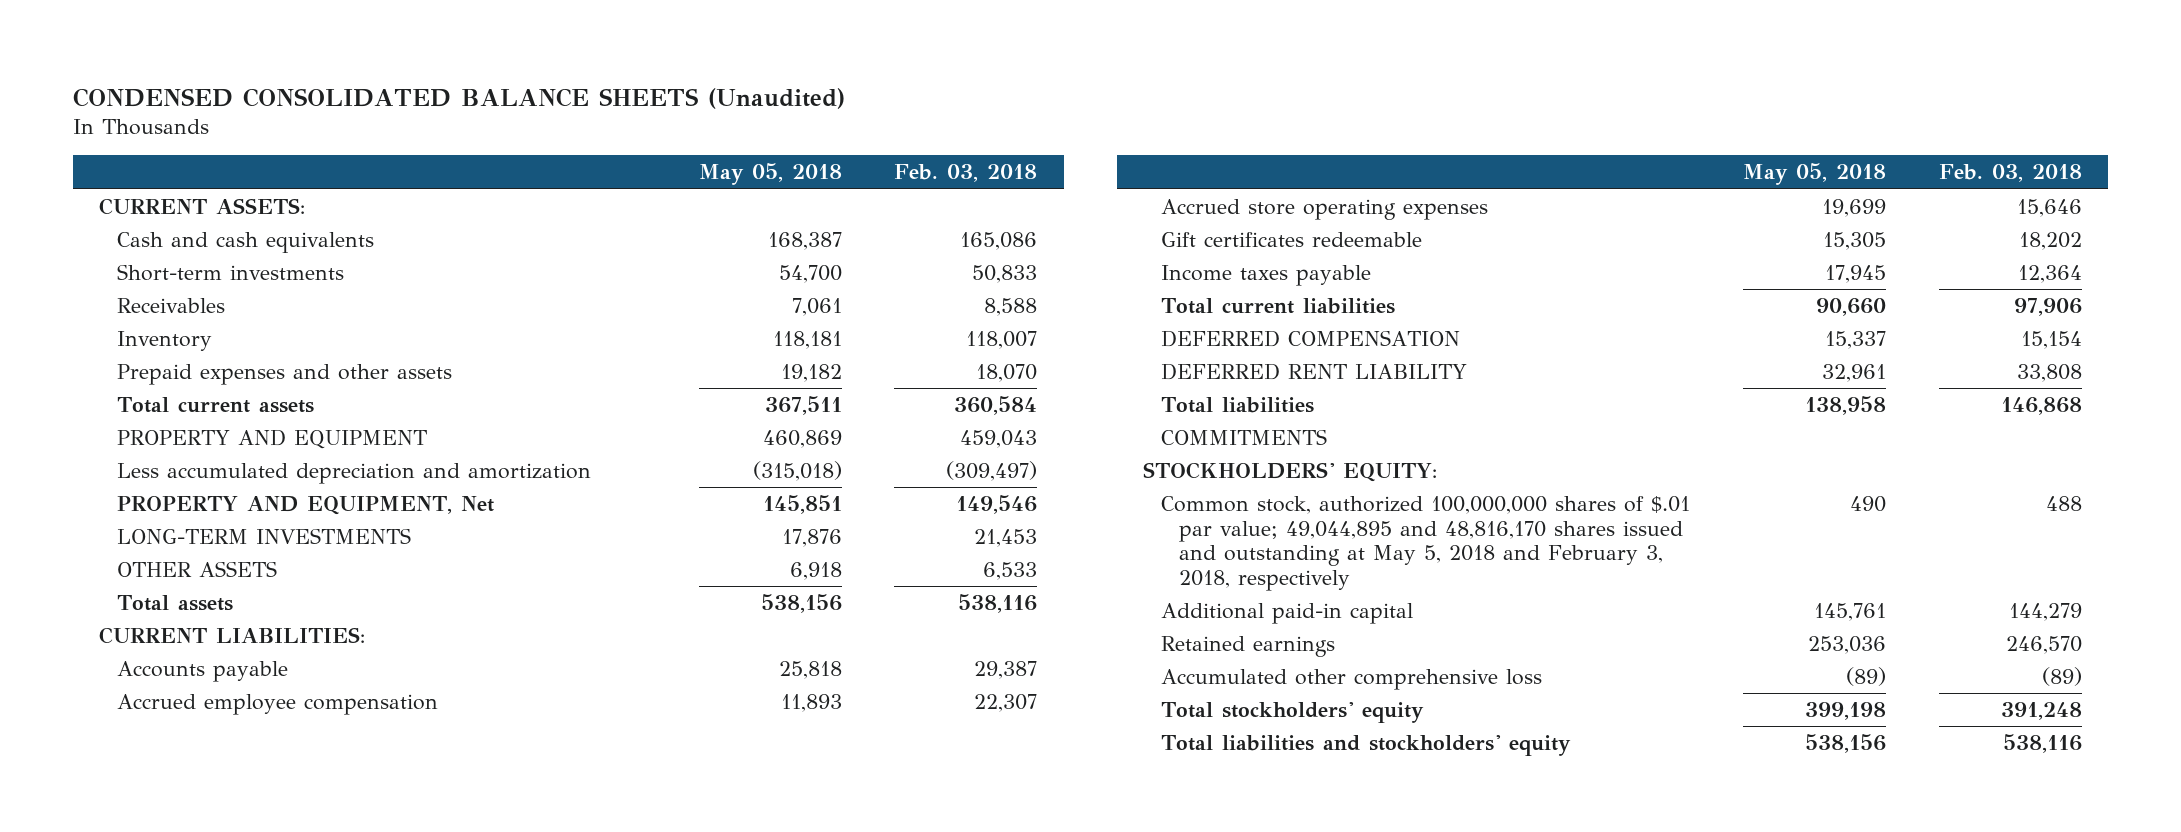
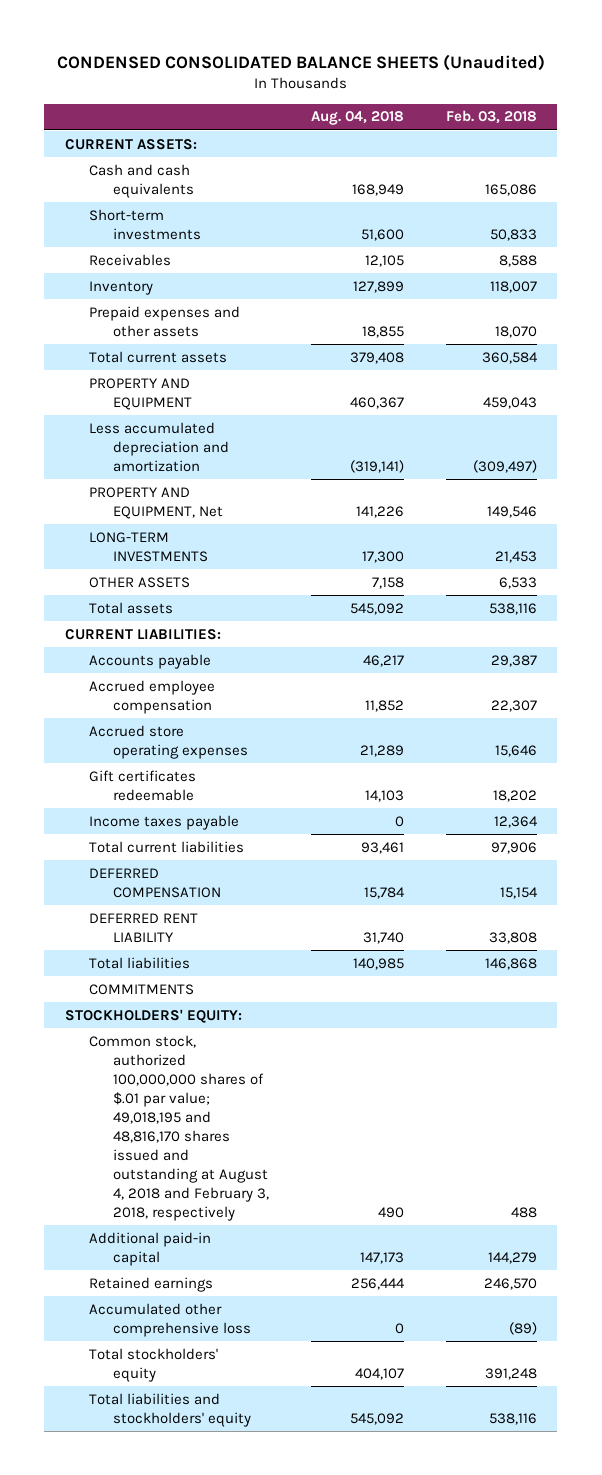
[698,163,842,186] May 05, 2018 -> none
none -> [310,111,404,126] Aug. 04, 2018
[1161,495,1691,591] Common stock, authorized 100,000,000 shares of $.01 par value; 49,044,895 and 48,816,170 shares issued and outstanding at May 5, 2018 and February 3, 2018, respectively -> [89,1034,270,1221] Common stock, authorized 100,000,000 shares of $.01 par value; 49,018,195 and 48,816,170 shares issued and outstanding at August 4, 2018 and February 3, 2018, respectively

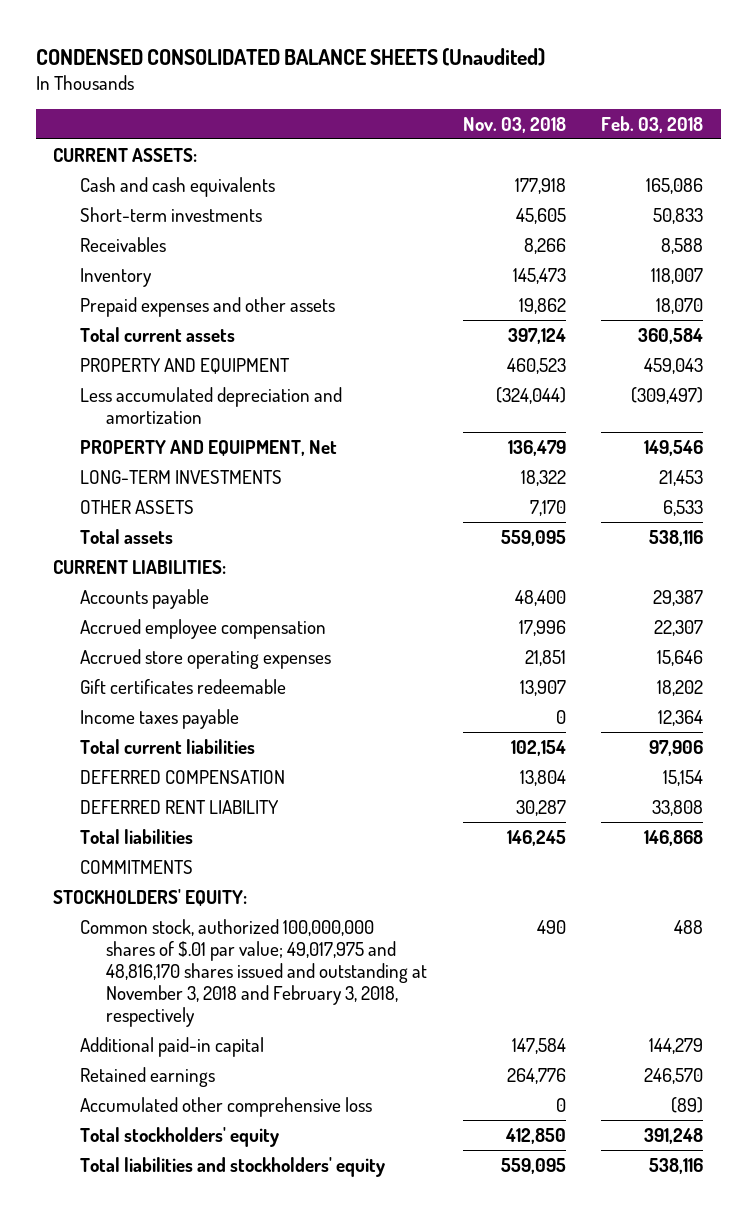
[310,111,404,126] Aug. 04, 2018 -> none
none -> [462,116,566,133] Nov. 03, 2018
[89,1034,270,1221] Common stock, authorized 100,000,000 shares of $.01 par value; 49,018,195 and 48,816,170 shares issued and outstanding at August 4, 2018 and February 3, 2018, respectively -> [79,918,428,1027] Common stock, authorized 100,000,000 shares of $.01 par value; 49,017,975 and 48,816,170 shares issued and outstanding at November 3, 2018 and February 3, 2018, respectively

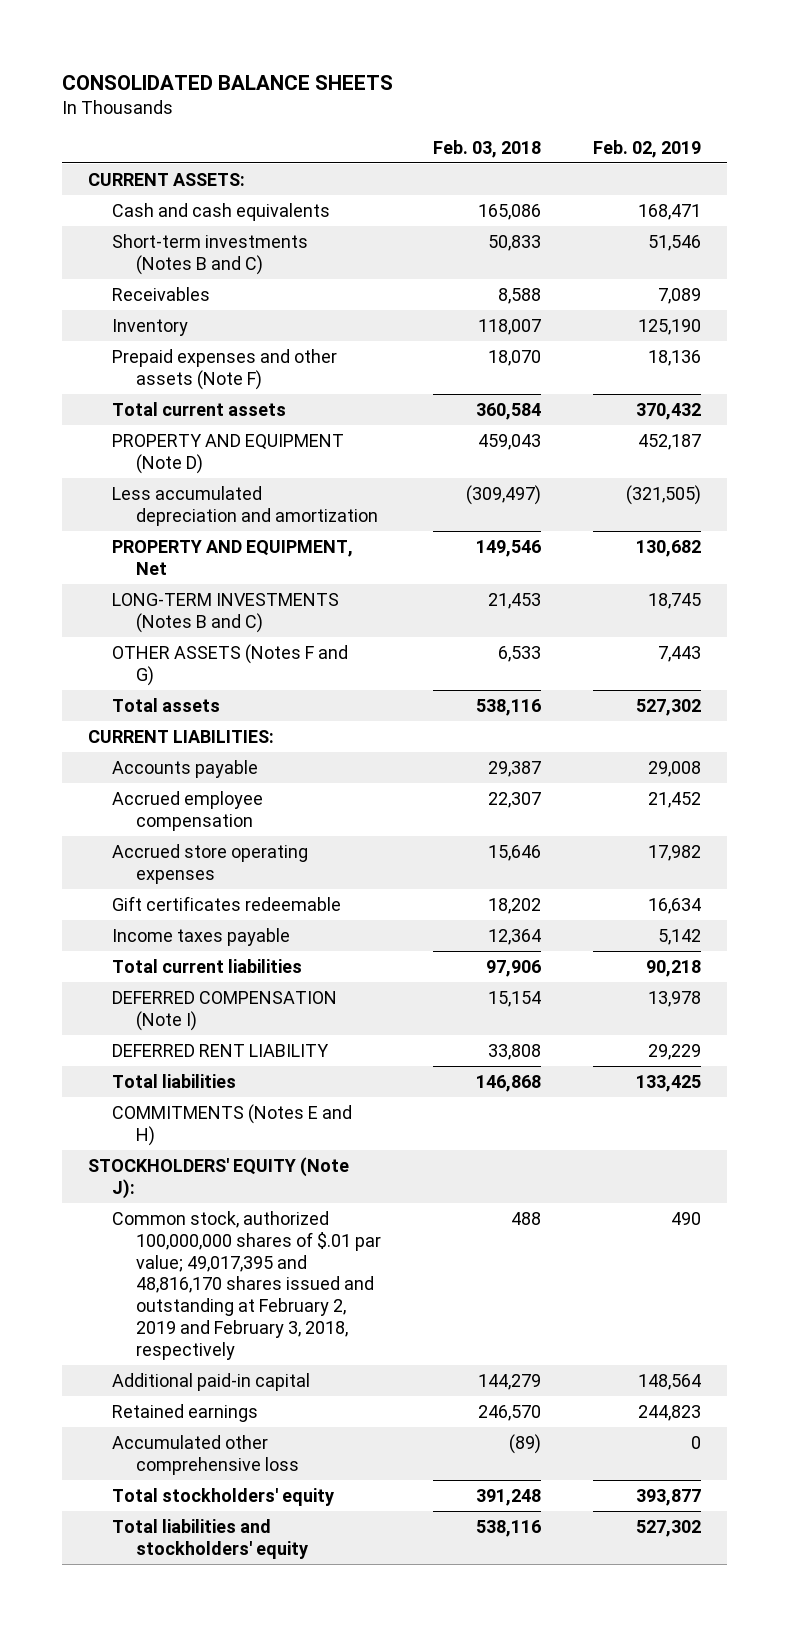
[35,47,545,66] CONDENSED CONSOLIDATED BALANCE SHEETS (Unaudited) -> [61,74,393,90] CONSOLIDATED BALANCE SHEETS
[462,116,566,133] Nov. 03, 2018 -> none
none -> [592,139,701,158] Feb. 02, 2019
[79,206,262,222] Short-term investments -> [111,233,308,275] Short-term investments (Notes B and C)
[79,296,335,317] Prepaid expenses and other assets -> [111,348,337,390] Prepaid expenses and other assets (Note F)
[79,357,290,374] PROPERTY AND EQUIPMENT -> [111,433,344,474] PROPERTY AND EQUIPMENT (Note D)
[79,469,282,484] LONG-TERM INVESTMENTS -> [111,592,339,633] LONG-TERM INVESTMENTS (Notes B and C)
[79,499,194,514] OTHER ASSETS -> [111,643,348,686] OTHER ASSETS (Notes F and G)
[79,769,285,784] DEFERRED COMPENSATION -> [111,990,337,1031] DEFERRED COMPENSATION (Note I)
[79,859,193,874] COMMITMENTS -> [111,1103,352,1146] COMMITMENTS (Notes E and H)
[53,888,248,906] STOCKHOLDERS' EQUITY: -> [87,1156,349,1199] STOCKHOLDERS' EQUITY (Note J):
[79,918,428,1027] Common stock, authorized 100,000,000 shares of $.01 par value; 49,017,975 and 48,816,170 shares issued and outstanding at November 3, 2018 and February 3, 2018, respectively -> [111,1210,381,1360] Common stock, authorized 100,000,000 shares of $.01 par value; 49,017,395 and 48,816,170 shares issued and outstanding at February 2, 2019 and February 3, 2018, respectively

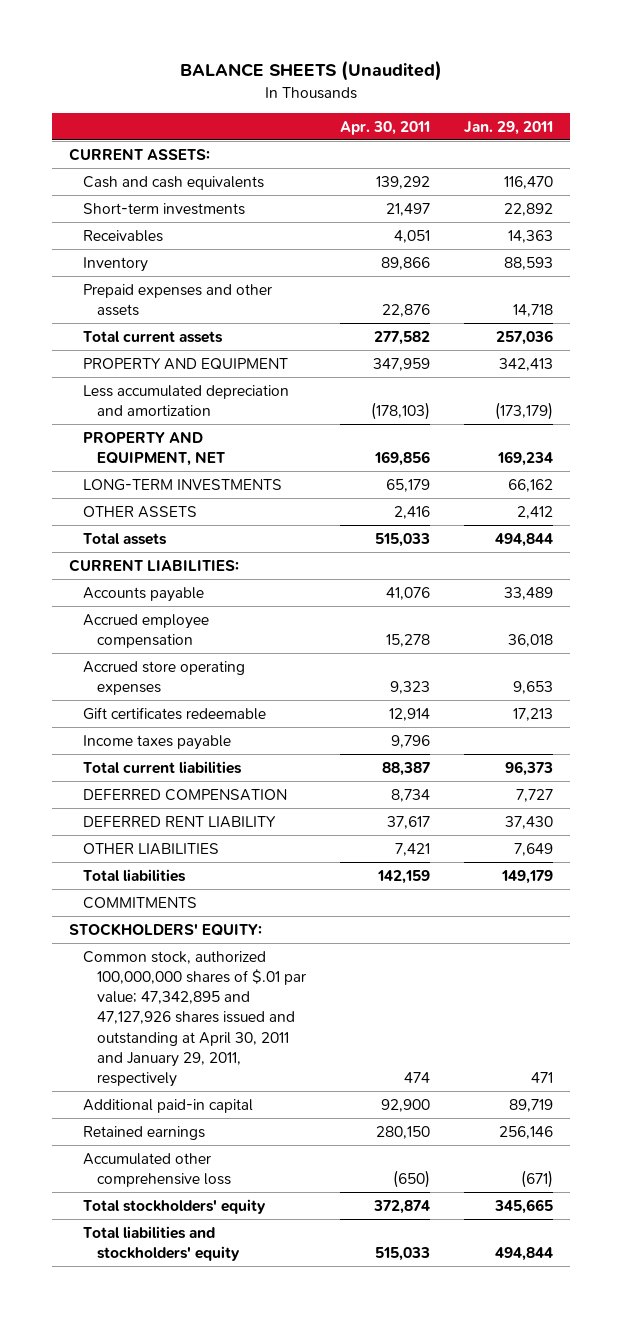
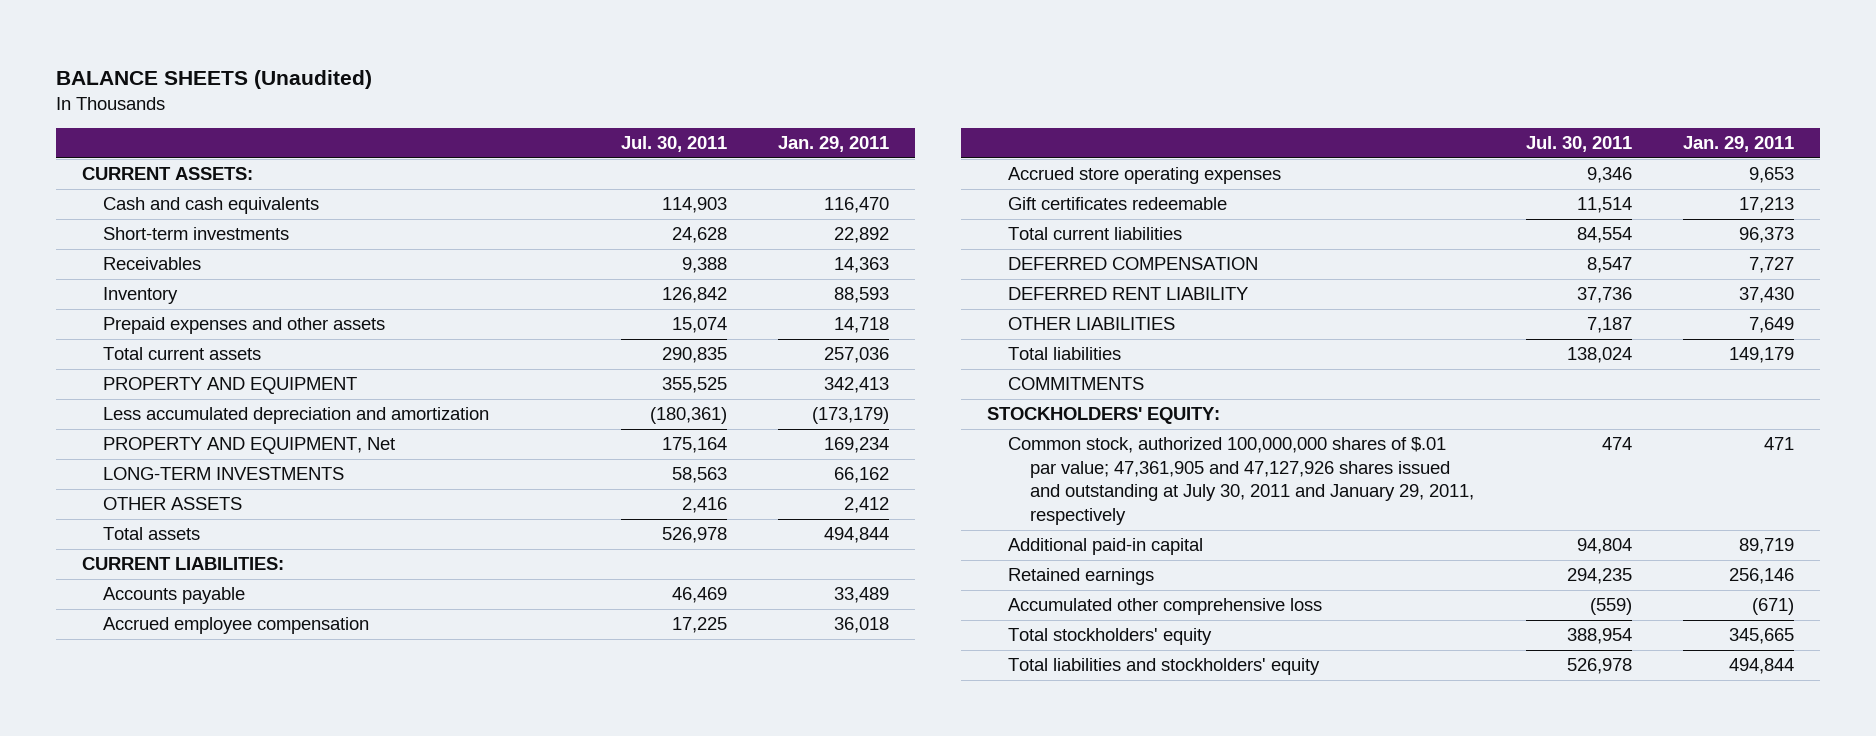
[340,120,431,135] Apr. 30, 2011 -> none
none -> [620,136,727,153] Jul. 30, 2011
[83,431,226,466] PROPERTY AND EQUIPMENT, NET -> [103,437,396,455] PROPERTY AND EQUIPMENT, Net
[83,734,232,750] Income taxes payable -> none
[83,950,307,1088] Common stock, authorized 100,000,000 shares of $.01 par value; 47,342,895 and 47,127,926 shares issued and outstanding at April 30, 2011 and January 29, 2011, respectively -> [1008,437,1474,526] Common stock, authorized 100,000,000 shares of $.01 par value; 47,361,905 and 47,127,926 shares issued and outstanding at July 30, 2011 and January 29, 2011, respectively

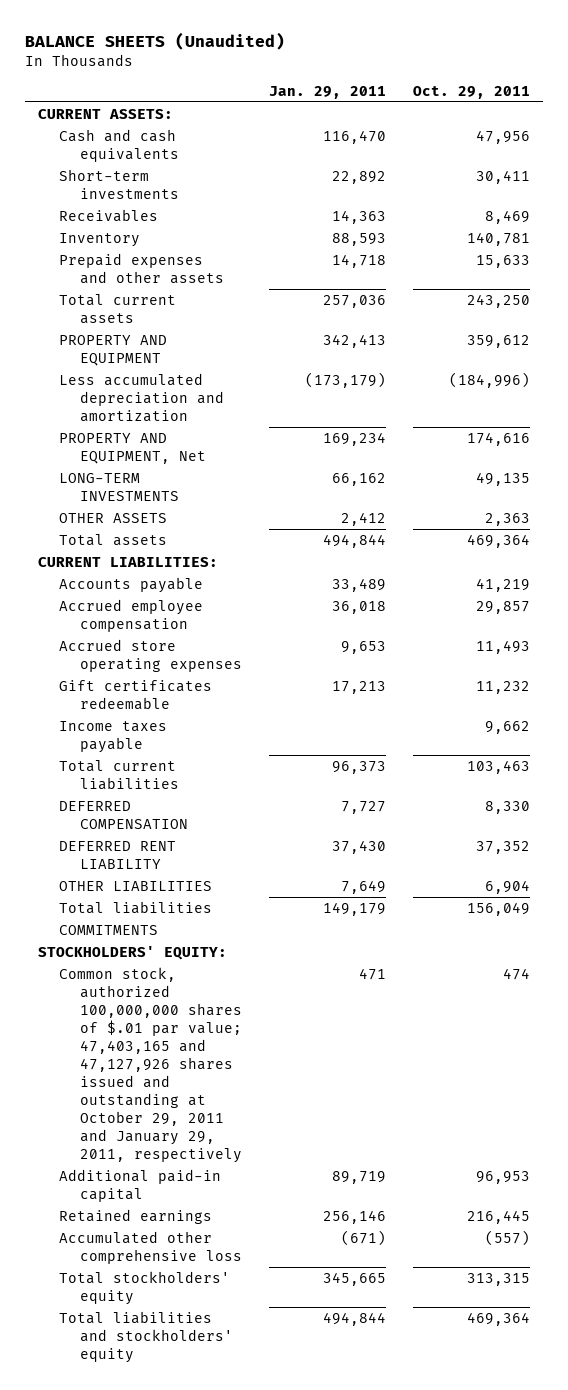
[620,136,727,153] Jul. 30, 2011 -> none
none -> [412,85,530,99] Oct. 29, 2011
none -> [59,720,168,753] Income taxes payable
[1008,437,1474,526] Common stock, authorized 100,000,000 shares of $.01 par value; 47,361,905 and 47,127,926 shares issued and outstanding at July 30, 2011 and January 29, 2011, respectively -> [59,966,243,1164] Common stock, authorized 100,000,000 shares of $.01 par value; 47,403,165 and 47,127,926 shares issued and outstanding at October 29, 2011 and January 29, 2011, respectively

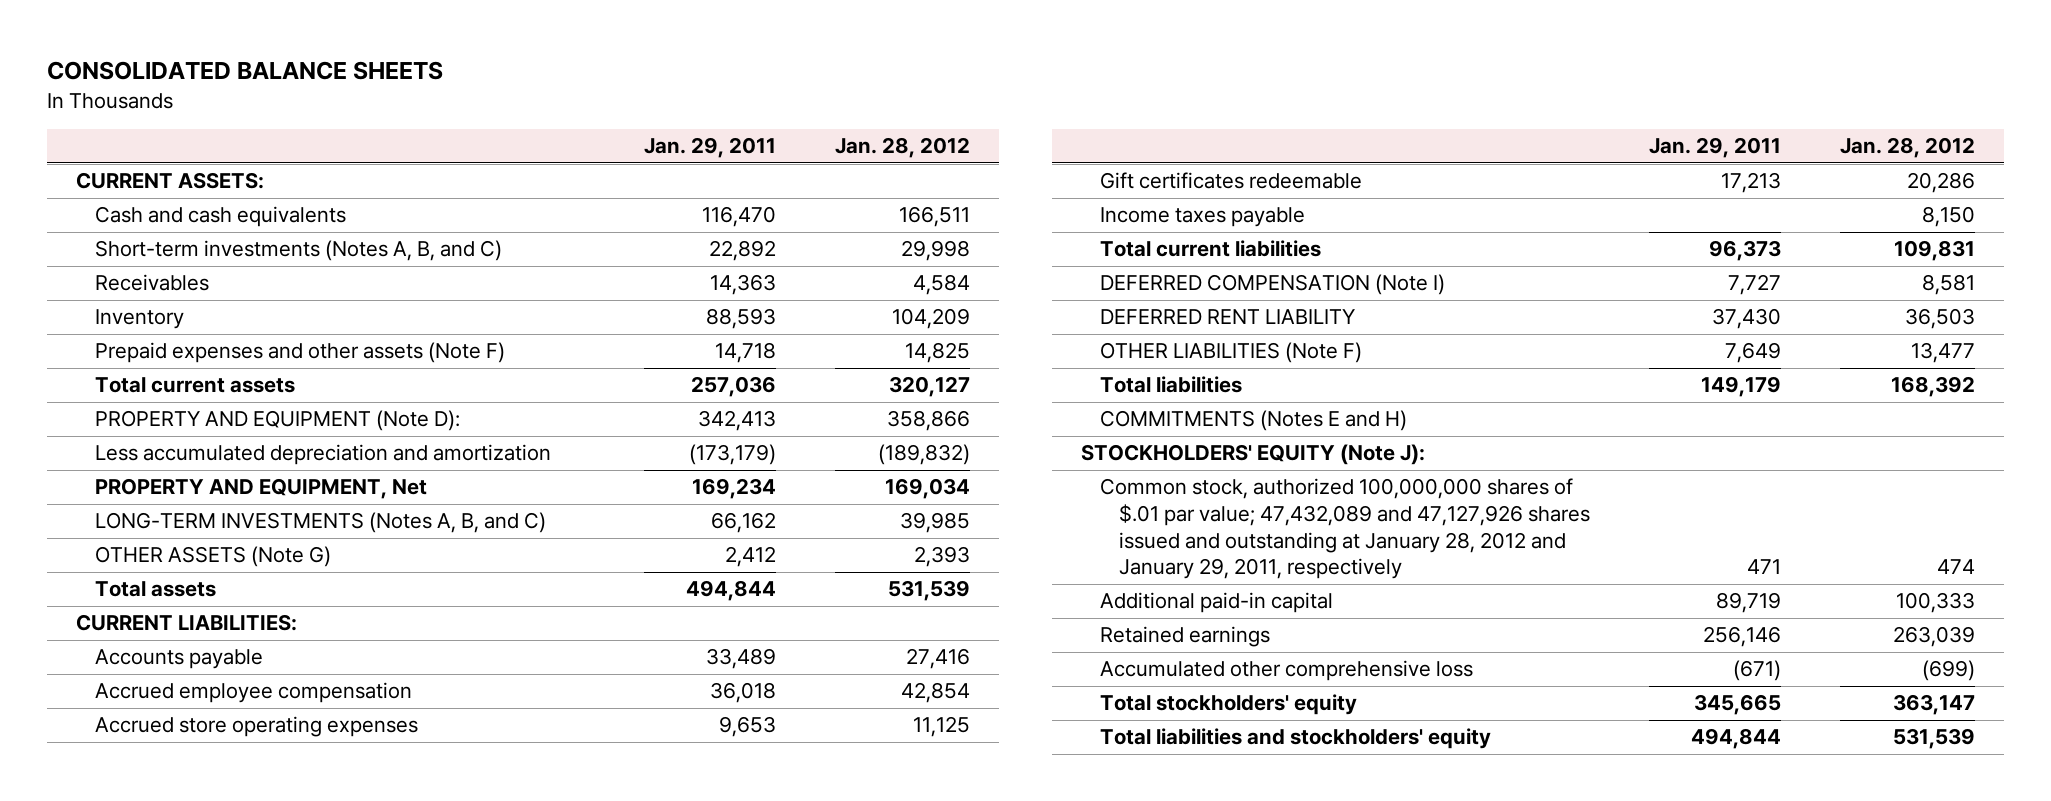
[25,31,286,50] BALANCE SHEETS (Unaudited) -> [46,61,443,81] CONSOLIDATED BALANCE SHEETS
[412,85,530,99] Oct. 29, 2011 -> none
none -> [834,137,970,159] Jan. 28, 2012
[59,168,180,199] Short-term investments -> [95,240,503,262] Short-term investments (Notes A, B, and C)
[59,252,225,284] Prepaid expenses and other assets -> [95,342,506,364] Prepaid expenses and other assets (Note F)
[59,334,168,366] PROPERTY AND EQUIPMENT -> [95,410,461,432] PROPERTY AND EQUIPMENT (Note D):
[59,472,180,501] LONG-TERM INVESTMENTS -> [95,512,547,534] LONG-TERM INVESTMENTS (Notes A, B, and C)
[59,512,168,523] OTHER ASSETS -> [95,546,332,568] OTHER ASSETS (Note G)
[59,800,189,829] DEFERRED COMPENSATION -> [1100,274,1446,296] DEFERRED COMPENSATION (Note I)
[59,880,213,891] OTHER LIABILITIES -> [1100,342,1363,364] OTHER LIABILITIES (Note F)
[59,924,159,935] COMMITMENTS -> [1100,410,1408,432] COMMITMENTS (Notes E and H)
[38,945,228,960] STOCKHOLDERS' EQUITY: -> [1081,444,1426,466] STOCKHOLDERS' EQUITY (Note J):
[59,966,243,1164] Common stock, authorized 100,000,000 shares of $.01 par value; 47,403,165 and 47,127,926 shares issued and outstanding at October 29, 2011 and January 29, 2011, respectively -> [1100,478,1590,580] Common stock, authorized 100,000,000 shares of $.01 par value; 47,432,089 and 47,127,926 shares issued and outstanding at January 28, 2012 and January 29, 2011, respectively

